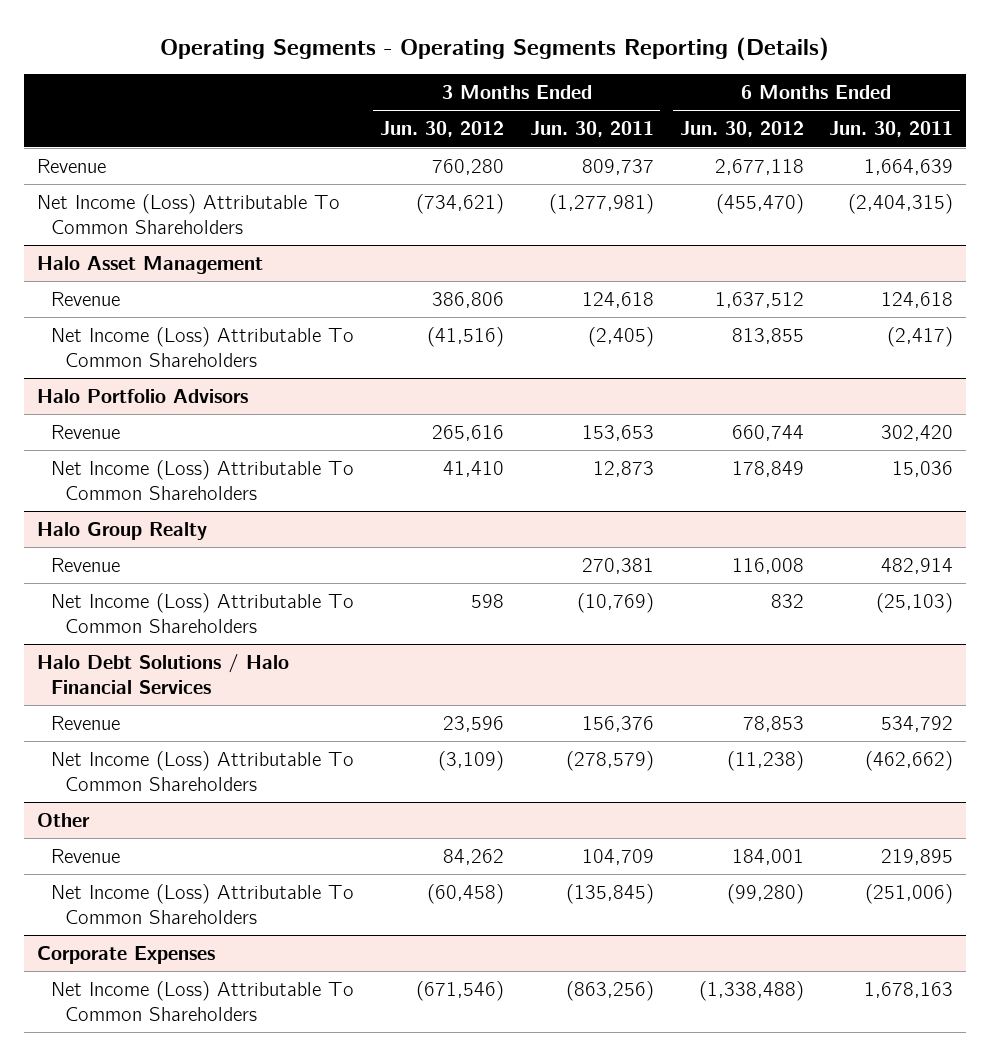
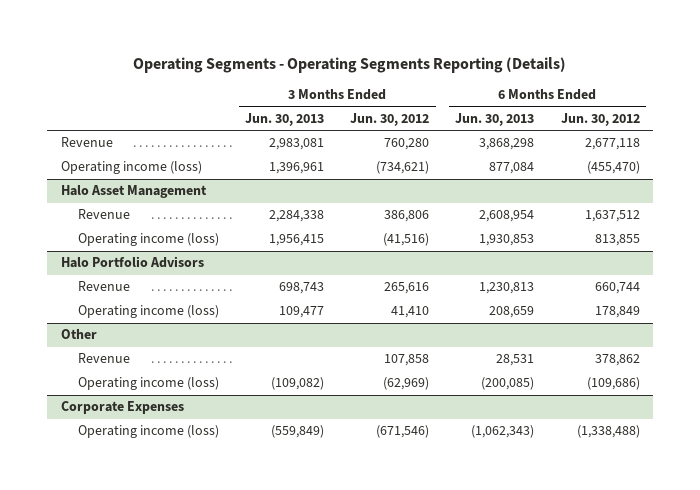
[529,121,654,138] Jun. 30, 2011 -> none
[829,121,954,138] Jun. 30, 2011 -> none
none -> [245,112,325,126] Jun. 30, 2013
none -> [455,112,535,126] Jun. 30, 2013
[37,193,341,234] Net Income (Loss) Attributable To Common Shareholders -> [60,161,202,175] Operating income (loss)
[51,326,355,367] Net Income (Loss) Attributable To Common Shareholders -> [78,233,220,247] Operating income (loss)
[37,521,208,540] Halo Group Realty -> none
[51,557,121,572] Revenue -> none
[51,592,355,633] Net Income (Loss) Attributable To Common Shareholders -> none
[37,653,290,694] Halo Debt Solutions / Halo Financial Services -> none
[51,715,121,730] Revenue -> none
[51,750,355,791] Net Income (Loss) Attributable To Common Shareholders -> none
[51,459,355,500] Net Income (Loss) Attributable To Common Shareholders -> [78,305,220,319] Operating income (loss)
[442,848,504,865] 84,262 -> [384,354,430,367] 107,858
[731,848,804,865] 184,001 -> [594,354,640,367] 378,862
[51,883,355,924] Net Income (Loss) Attributable To Common Shareholders -> [78,377,220,391] Operating income (loss)
[426,883,504,904] (60,458) -> [383,377,430,391] (62,969)
[726,883,804,904] (99,280) -> [586,377,640,391] (109,686)
[51,980,355,1021] Net Income (Loss) Attributable To Common Shareholders -> [78,425,220,439] Operating income (loss)

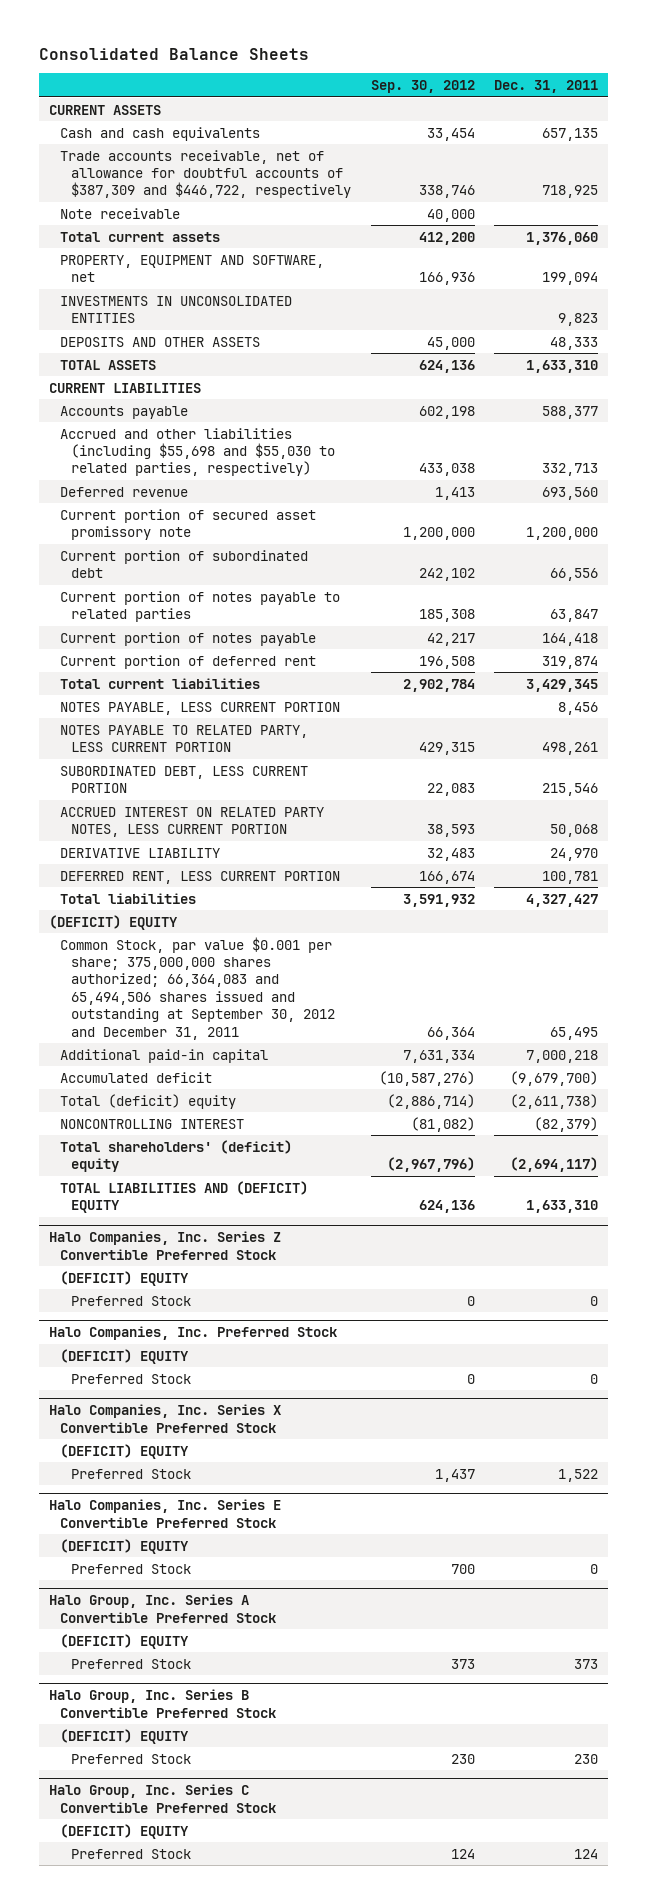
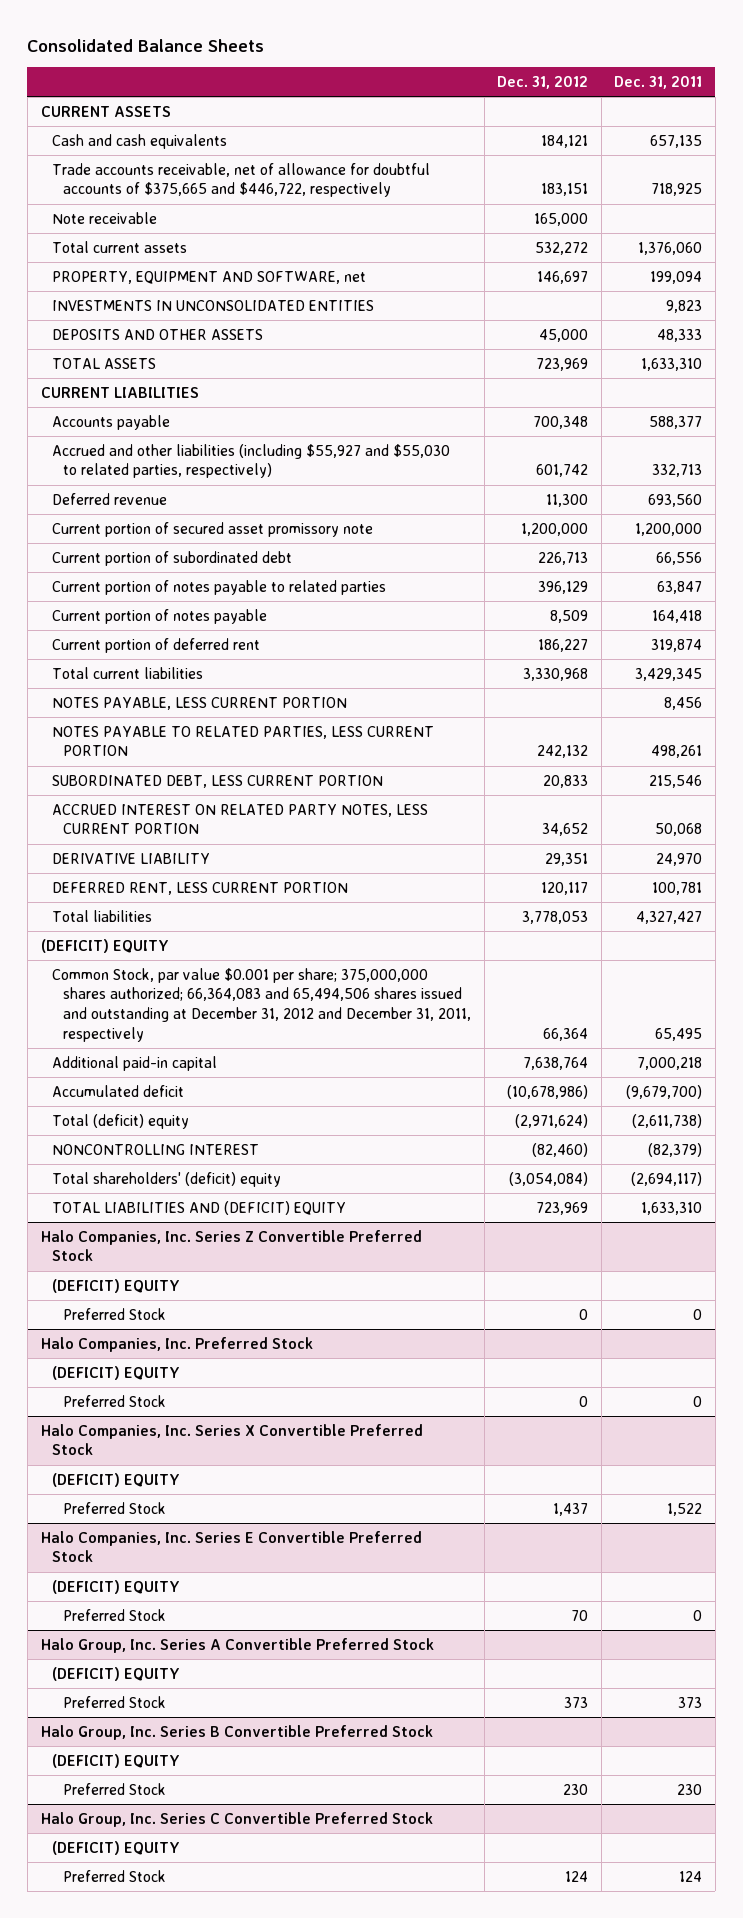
[370,80,475,94] Sep. 30, 2012 -> none
none -> [497,76,589,90] Dec. 31, 2012
[60,149,352,199] Trade accounts receivable, net of allowance for doubtful accounts of $387,309 and $446,722, respectively -> [51,162,430,198] Trade accounts receivable, net of allowance for doubtful accounts of $375,665 and $446,722, respectively
[60,427,336,477] Accrued and other liabilities (including $55,698 and $55,030 to related parties, respectively) -> [51,443,450,479] Accrued and other liabilities (including $55,927 and $55,030 to related parties, respectively)
[60,724,309,752] NOTES PAYABLE TO RELATED PARTY, LESS CURRENT PORTION -> [51,725,434,757] NOTES PAYABLE TO RELATED PARTIES, LESS CURRENT PORTION
[60,936,336,1040] Common Stock, par value $0.001 per share; 375,000,000 shares authorized; 66,364,083 and 65,494,506 shares issued and outstanding at September 30, 2012 and December 31, 2011 -> [51,967,472,1042] Common Stock, par value $0.001 per share; 375,000,000 shares authorized; 66,364,083 and 65,494,506 shares issued and outstanding at December 31, 2012 and December 31, 2011, respectively

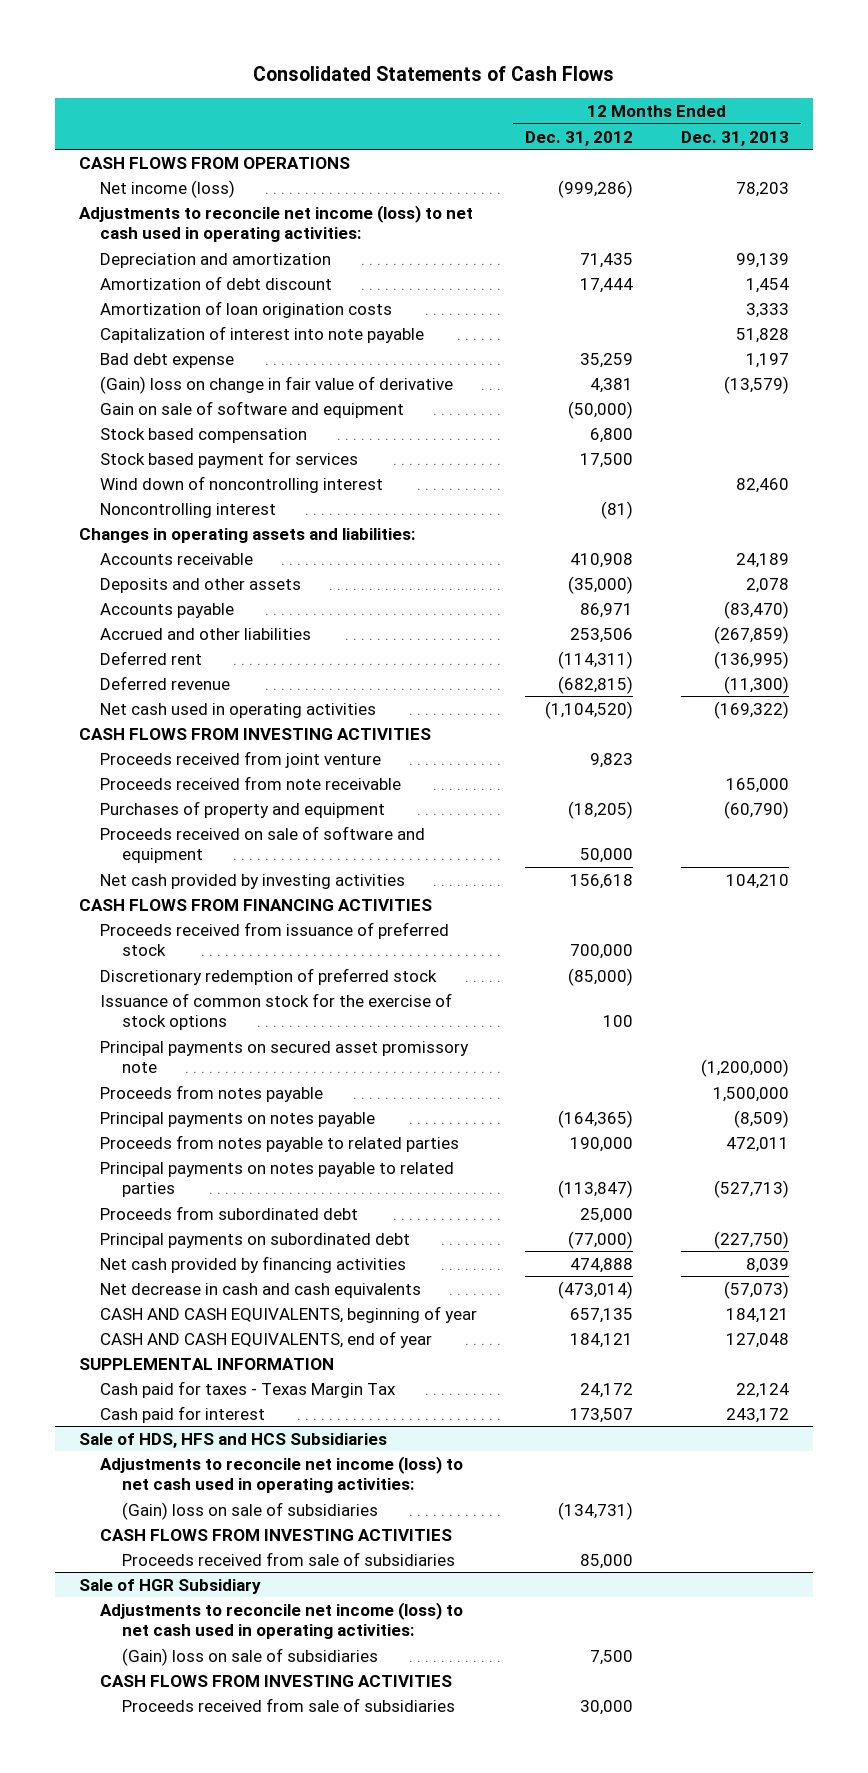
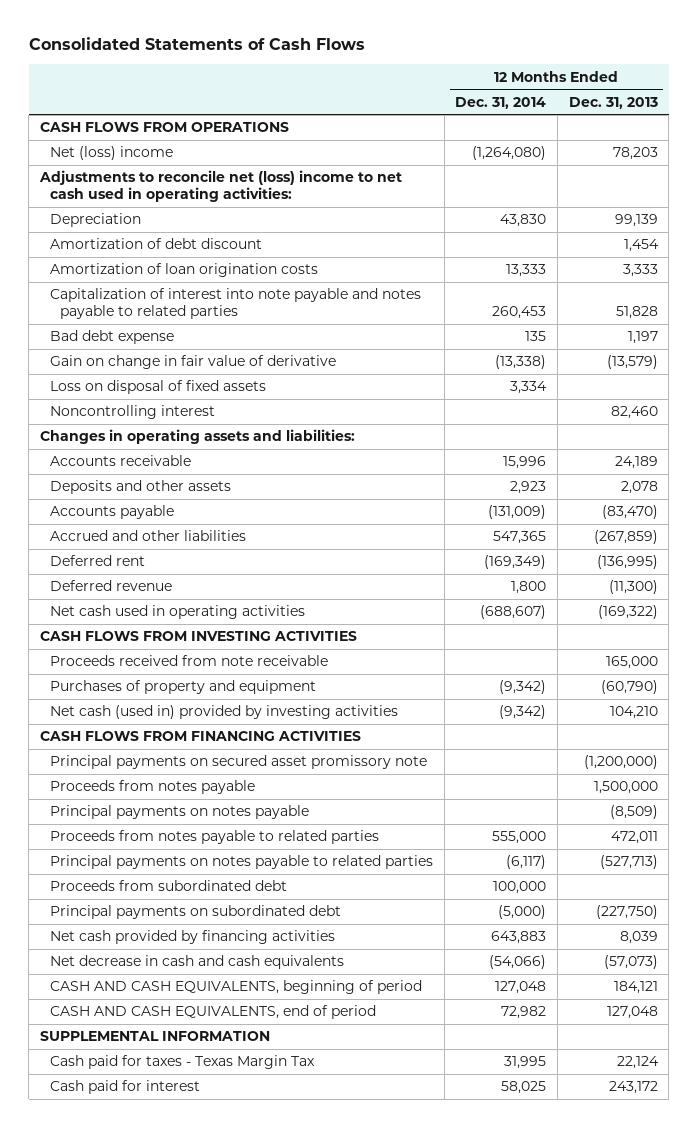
[525,130,634,146] Dec. 31, 2012 -> none
none -> [455,96,547,109] Dec. 31, 2014
[100,179,236,198] Net income (loss) -> [50,146,174,161] Net (loss) income
[78,204,473,242] Adjustments to reconcile net income (loss) to net cash used in operating activities: -> [39,170,403,203] Adjustments to reconcile net (loss) income to net cash used in operating activities:
[100,252,332,268] Depreciation and amortization -> [50,213,142,228] Depreciation
[100,325,425,343] Capitalization of interest into note payable -> [50,288,422,320] Capitalization of interest into note payable and notes payable to related parties
[100,427,308,443] Stock based compensation -> none
[100,450,359,468] Stock based payment for services -> none
[100,502,277,518] Noncontrolling interest -> none
[100,375,454,394] (Gain) loss on change in fair value of derivative -> [50,355,337,370] Gain on change in fair value of derivative
[100,400,405,418] Gain on sale of software and equipment -> [50,380,267,395] Loss on disposal of fixed assets
[100,475,384,493] Wind down of noncontrolling interest -> [50,405,216,420] Noncontrolling interest
[100,750,382,768] Proceeds received from joint venture -> none
[100,825,426,863] Proceeds received on sale of software and equipment -> none
[100,873,406,889] Net cash provided by investing activities -> [50,705,399,720] Net cash (used in) provided by investing activities
[100,921,450,956] Proceeds received from issuance of preferred stock -> none
[100,967,438,985] Discretionary redemption of preferred stock -> none
[100,992,453,1030] Issuance of common stock for the exercise of stock options -> none
[100,1305,478,1323] CASH AND CASH EQUIVALENTS, beginning of year -> [50,980,423,995] CASH AND CASH EQUIVALENTS, beginning of period
[100,1330,433,1348] CASH AND CASH EQUIVALENTS, end of year -> [50,1005,377,1020] CASH AND CASH EQUIVALENTS, end of period
[78,1432,387,1448] Sale of HDS, HFS and HCS Subsidiaries -> none
[100,1455,464,1493] Adjustments to reconcile net income (loss) to net cash used in operating activities: -> none
[122,1501,379,1520] (Gain) loss on sale of subsidiaries -> none
[100,1528,453,1541] CASH FLOWS FROM INVESTING ACTIVITIES -> none
[122,1551,456,1566] Proceeds received from sale of subsidiaries -> none
[78,1578,261,1594] Sale of HGR Subsidiary -> none
[100,1601,464,1639] Adjustments to reconcile net income (loss) to net cash used in operating activities: -> none
[122,1647,379,1666] (Gain) loss on sale of subsidiaries -> none
[100,1674,453,1687] CASH FLOWS FROM INVESTING ACTIVITIES -> none
[122,1697,456,1712] Proceeds received from sale of subsidiaries -> none

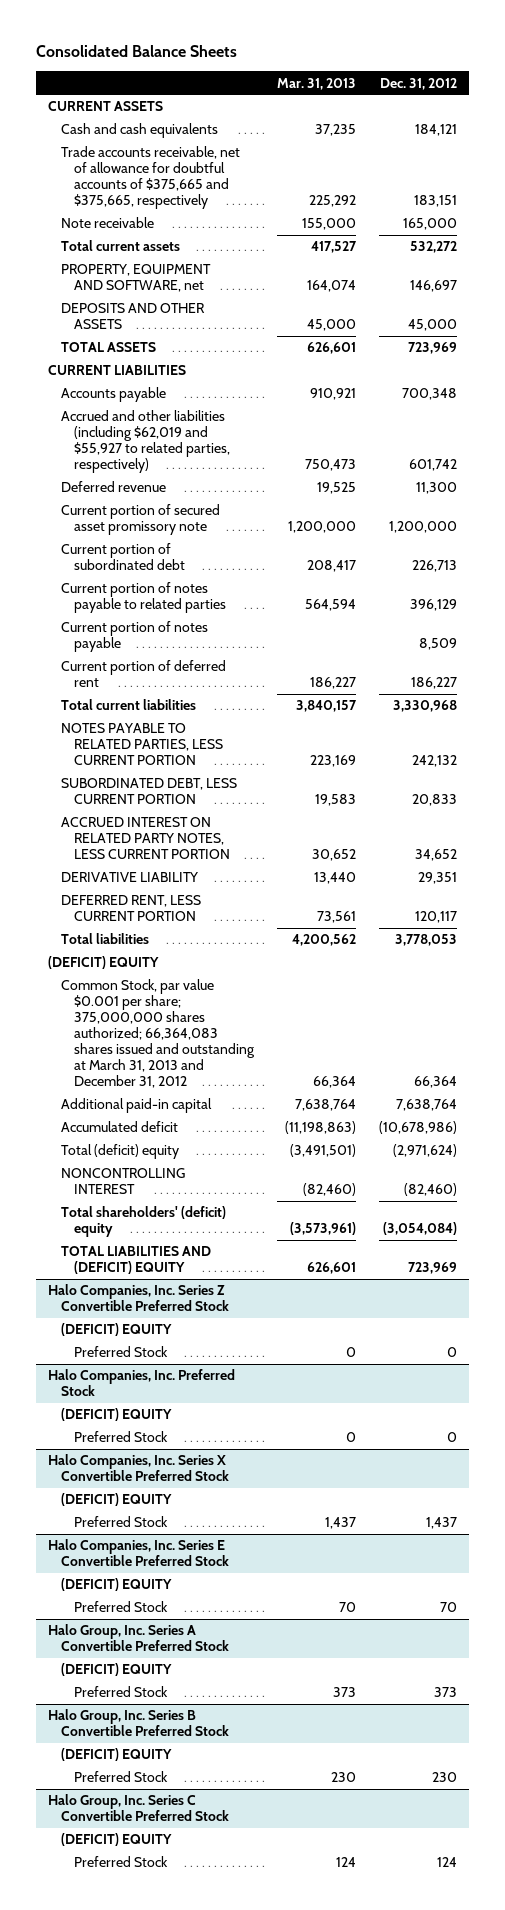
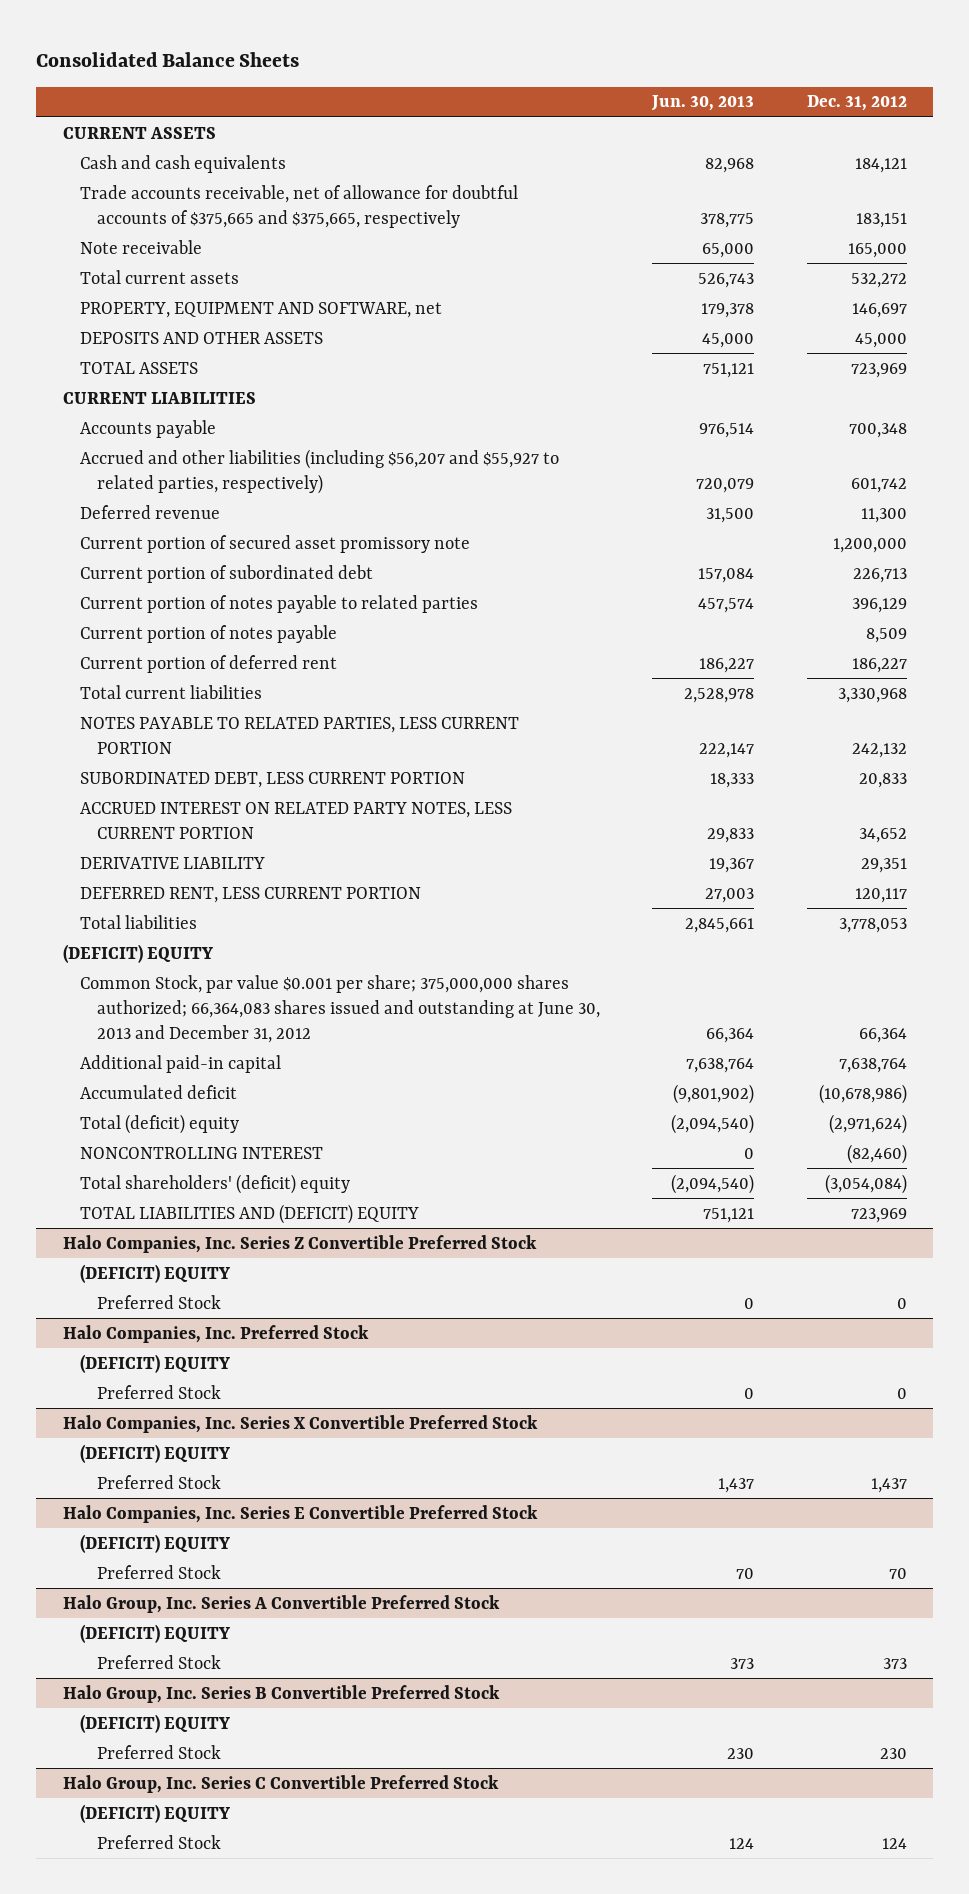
[276,77,356,90] Mar. 31, 2013 -> none
none -> [651,95,755,112] Jun. 30, 2013
[60,410,230,474] Accrued and other liabilities (including $62,019 and $55,927 to related parties, respectively) -> [79,448,559,494] Accrued and other liabilities (including $56,207 and $55,927 to related parties, respectively)
[60,979,255,1089] Common Stock, par value $0.001 per share; 375,000,000 shares authorized; 66,364,083 shares issued and outstanding at March 31, 2013 and December 31, 2012 -> [79,974,600,1043] Common Stock, par value $0.001 per share; 375,000,000 shares authorized; 66,364,083 shares issued and outstanding at June 30, 2013 and December 31, 2012

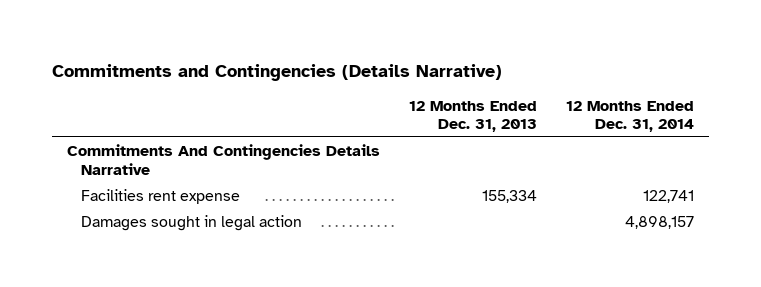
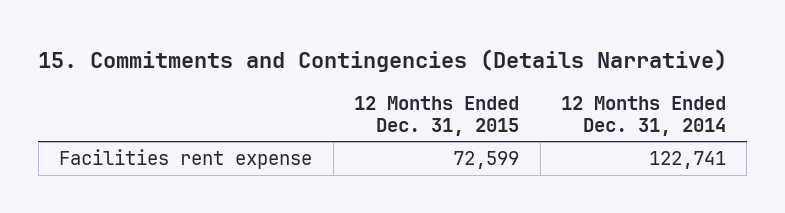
[52,63,503,81] Commitments and Contingencies (Details Narrative) -> [38,48,728,72] 15. Commitments and Contingencies (Details Narrative)
[408,100,537,133] 12 Months Ended Dec. 31, 2013 -> none
none -> [354,95,520,136] 12 Months Ended Dec. 31, 2015
[66,144,380,175] Commitments And Contingencies Details Narrative -> none
[81,215,303,232] Damages sought in legal action -> none

